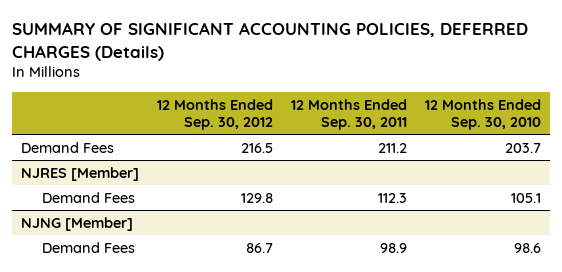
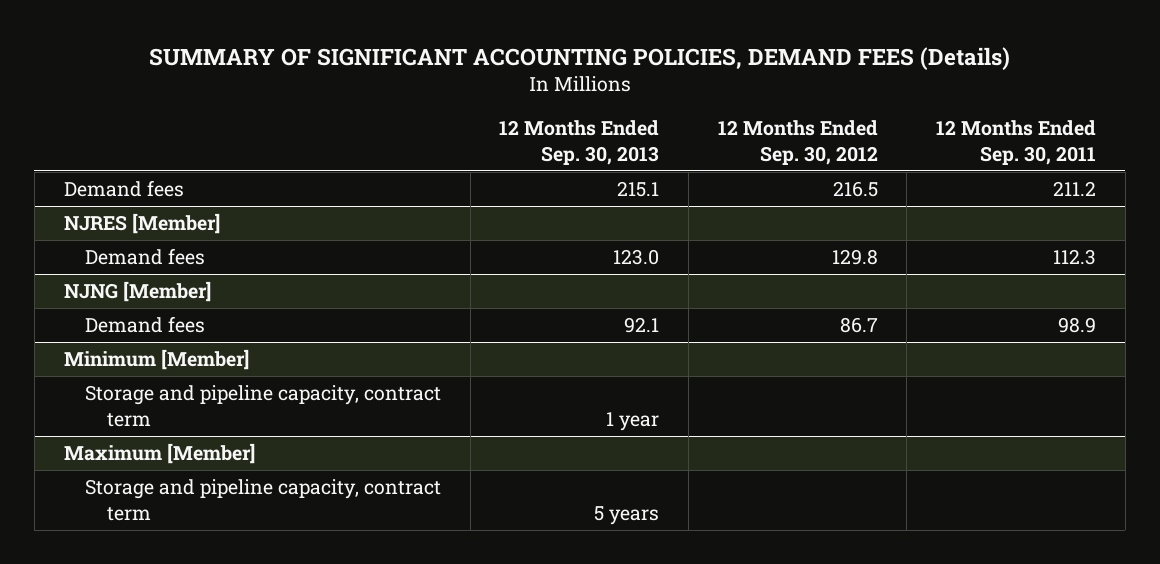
[11,21,528,61] SUMMARY OF SIGNIFICANT ACCOUNTING POLICIES, DEFERRED CHARGES (Details) -> [148,46,1010,70] SUMMARY OF SIGNIFICANT ACCOUNTING POLICIES, DEMAND FEES (Details)
[424,98,541,130] 12 Months Ended Sep. 30, 2010 -> none
none -> [499,120,660,165] 12 Months Ended Sep. 30, 2013
[20,141,114,153] Demand Fees -> [63,180,184,198] Demand fees
[42,191,136,203] Demand Fees -> [85,248,206,266] Demand fees
[42,241,136,253] Demand Fees -> [85,316,206,334] Demand fees
none -> [63,349,249,371] Minimum [Member]
none -> [85,385,442,427] Storage and pipeline capacity, contract term
none -> [63,443,255,465] Maximum [Member]
none -> [85,479,442,521] Storage and pipeline capacity, contract term

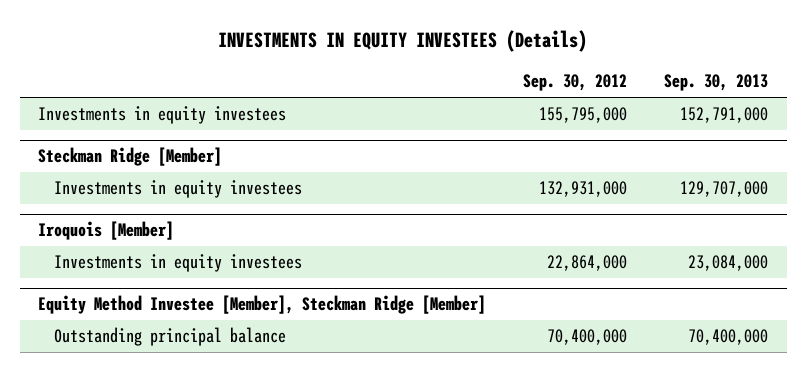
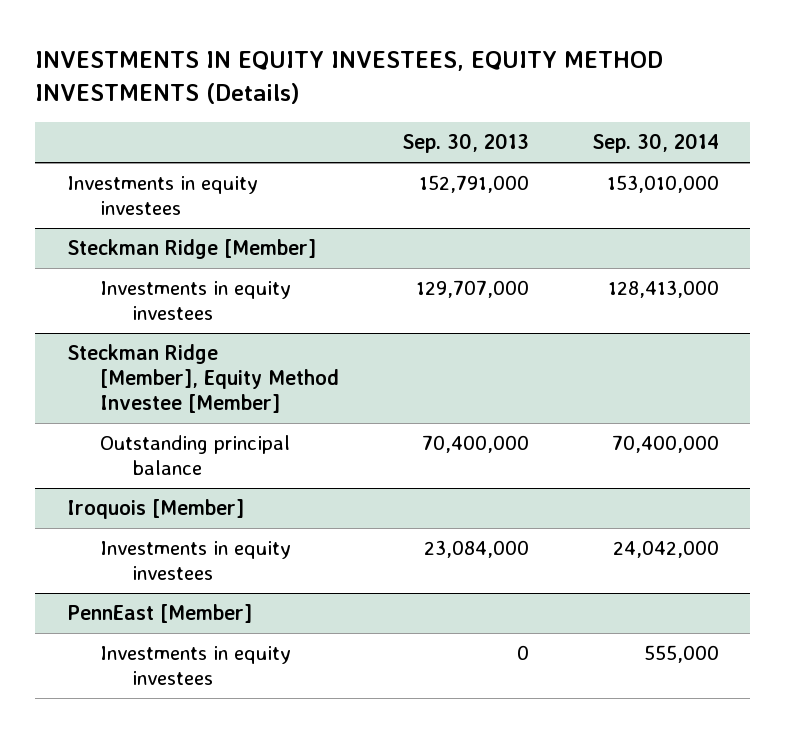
[218,30,588,53] INVESTMENTS IN EQUITY INVESTEES (Details) -> [35,51,664,105] INVESTMENTS IN EQUITY INVESTEES, EQUITY METHOD INVESTMENTS (Details)
[523,74,628,92] Sep. 30, 2012 -> none
none -> [591,133,719,154] Sep. 30, 2014
none -> [66,344,339,414] Steckman Ridge [Member], Equity Method Investee [Member]
none -> [99,435,290,476] Outstanding principal balance
[38,295,487,315] Equity Method Investee [Member], Steckman Ridge [Member] -> none
[54,327,287,347] Outstanding principal balance -> none
none -> [66,604,252,624] PennEast [Member]
none -> [99,646,291,686] Investments in equity investees

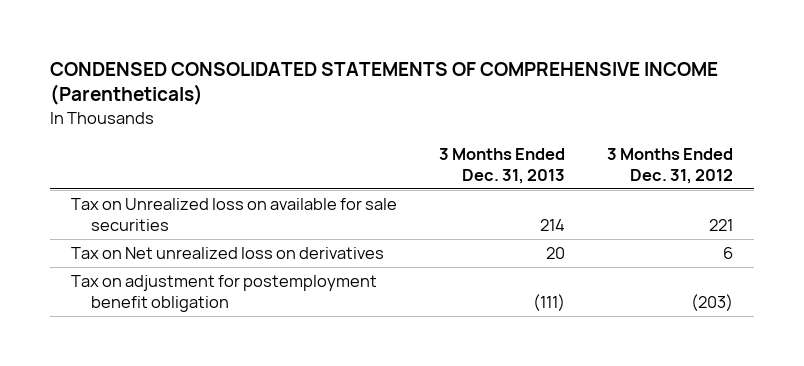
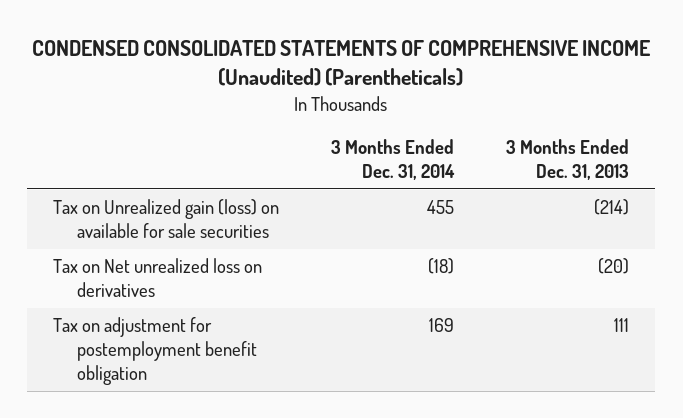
[49,61,718,106] CONDENSED CONSOLIDATED STATEMENTS OF COMPREHENSIVE INCOME (Parentheticals) -> [32,40,652,87] CONDENSED CONSOLIDATED STATEMENTS OF COMPREHENSIVE INCOME (Unaudited) (Parentheticals)
[606,147,733,184] 3 Months Ended Dec. 31, 2012 -> none
none -> [331,139,456,180] 3 Months Ended Dec. 31, 2014
[70,197,397,231] Tax on Unrealized loss on available for sale securities -> [53,199,280,239] Tax on Unrealized gain (loss) on available for sale securities
[539,218,565,231] 214 -> [594,199,630,216] (214)
[545,246,565,259] 20 -> [598,258,630,275] (20)
[532,293,565,311] (111) -> [614,318,630,333] 111

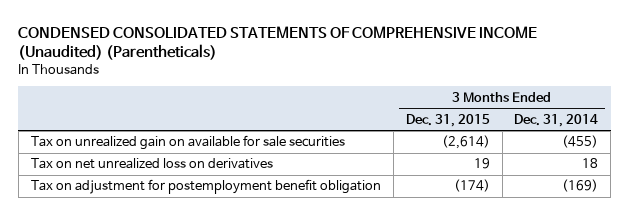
[506,139,630,180] 3 Months Ended Dec. 31, 2013 -> none
none -> [405,113,490,127] Dec. 31, 2015
[53,199,280,239] Tax on Unrealized gain (loss) on available for sale securities -> [30,135,345,151] Tax on unrealized gain on available for sale securities
[427,200,455,215] 455 -> [562,135,599,149] (455)
[53,258,263,298] Tax on Net unrealized loss on derivatives -> [30,158,273,170] Tax on net unrealized loss on derivatives
[428,258,455,275] (18) -> [582,158,599,169] 18
[429,318,455,333] 169 -> [562,179,599,193] (169)

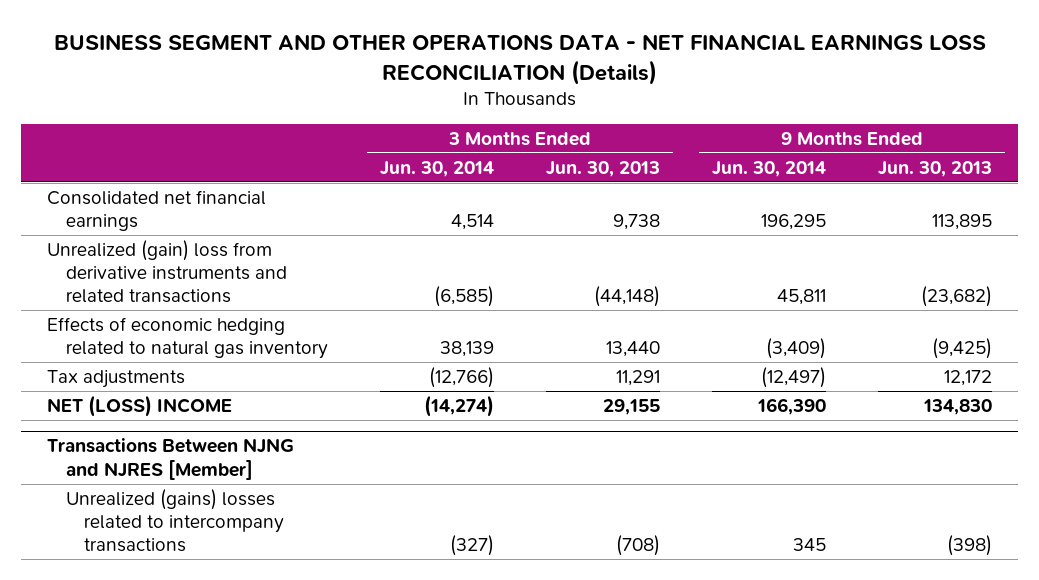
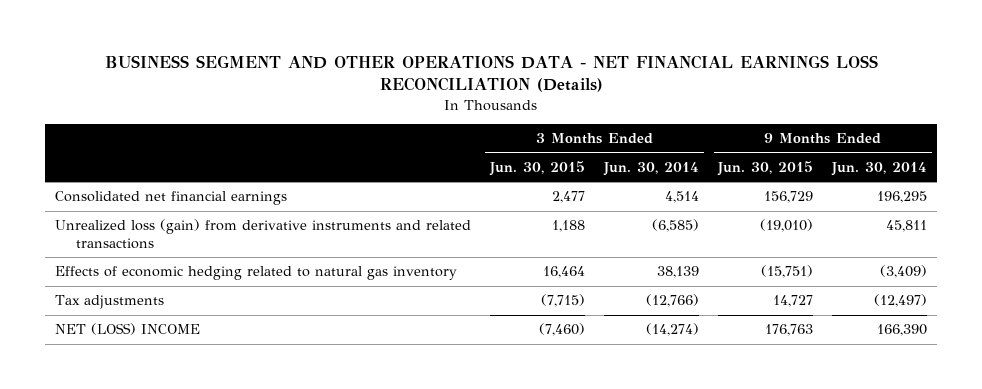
[545,160,660,177] Jun. 30, 2013 -> none
[878,160,993,177] Jun. 30, 2013 -> none
none -> [489,160,586,176] Jun. 30, 2015
none -> [717,160,814,176] Jun. 30, 2015
[47,239,287,304] Unrealized (gain) loss from derivative instruments and related transactions -> [54,219,471,249] Unrealized loss (gain) from derivative instruments and related transactions
[47,438,295,480] Transactions Between NJNG and NJRES [Member] -> none
[65,488,284,553] Unrealized (gains) losses related to intercompany transactions -> none

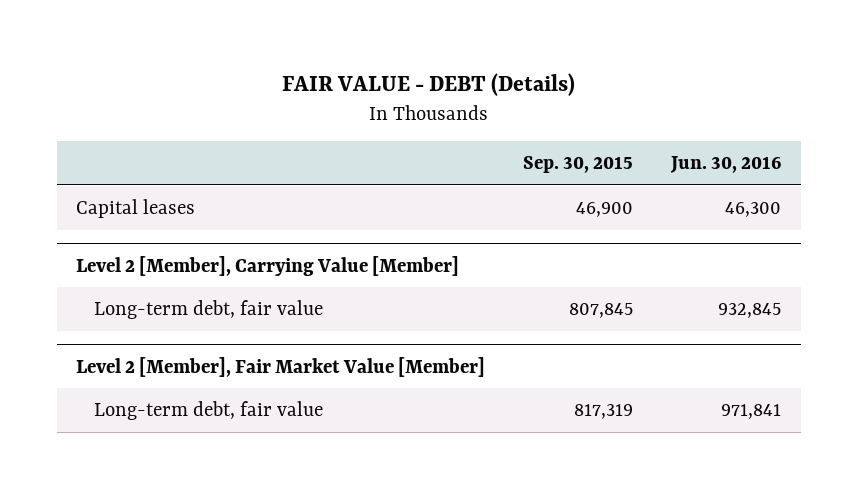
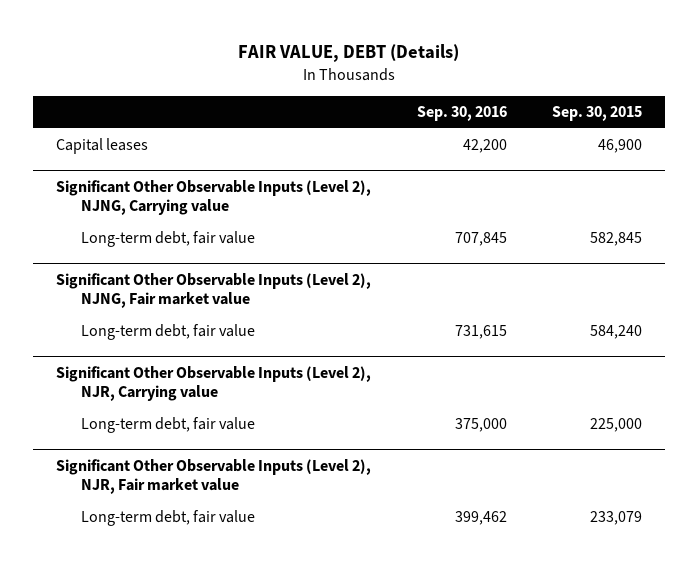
[281,72,575,96] FAIR VALUE - DEBT (Details) -> [238,44,460,63] FAIR VALUE, DEBT (Details)
[670,156,782,174] Jun. 30, 2016 -> none
none -> [416,105,507,121] Sep. 30, 2016
[76,255,460,276] Level 2 [Member], Carrying Value [Member] -> none
[76,356,486,377] Level 2 [Member], Fair Market Value [Member] -> none
none -> [56,179,372,216] Significant Other Observable Inputs (Level 2), NJNG, Carrying value
[569,302,634,318] 807,845 -> [590,232,643,247] 582,845
none -> [56,272,372,309] Significant Other Observable Inputs (Level 2), NJNG, Fair market value
[574,403,634,419] 817,319 -> [590,325,643,340] 584,240
none -> [56,365,372,402] Significant Other Observable Inputs (Level 2), NJR, Carrying value
none -> [80,417,255,434] Long-term debt, fair value
none -> [56,458,372,495] Significant Other Observable Inputs (Level 2), NJR, Fair market value
none -> [80,510,255,527] Long-term debt, fair value

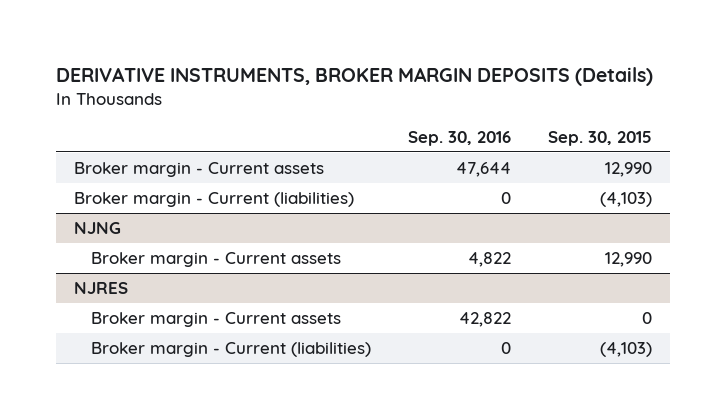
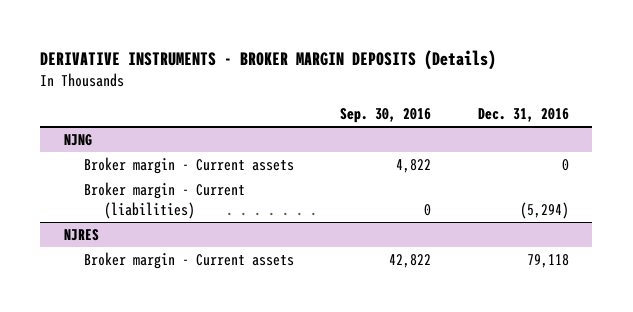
[55,66,653,86] DERIVATIVE INSTRUMENTS, BROKER MARGIN DEPOSITS (Details) -> [40,49,497,70] DERIVATIVE INSTRUMENTS - BROKER MARGIN DEPOSITS (Details)
[547,130,652,146] Sep. 30, 2015 -> none
none -> [478,108,570,123] Dec. 31, 2016
[74,162,325,178] Broker margin - Current assets -> none
[74,192,355,208] Broker margin - Current (liabilities) -> none
none -> [83,181,245,219] Broker margin - Current (liabilities)
[91,342,372,358] Broker margin - Current (liabilities) -> none

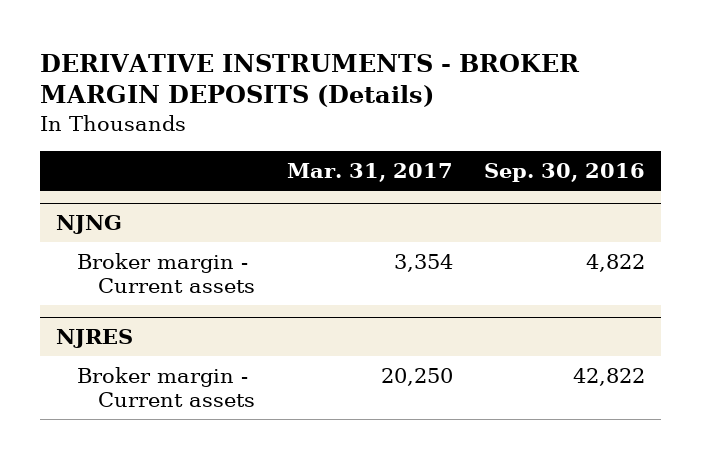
[478,108,570,123] Dec. 31, 2016 -> none
none -> [286,163,453,183] Mar. 31, 2017
[83,181,245,219] Broker margin - Current (liabilities) -> none

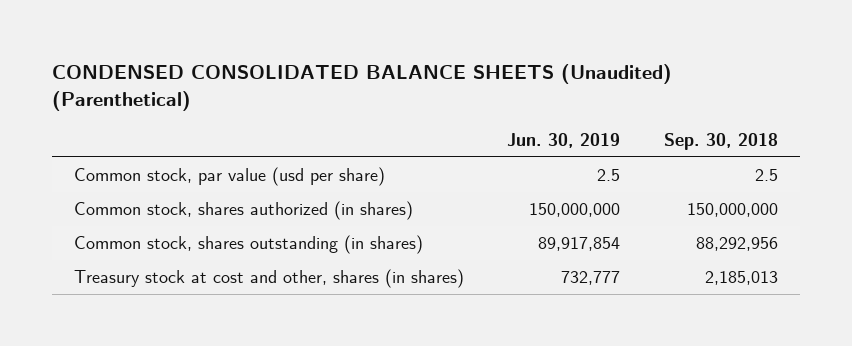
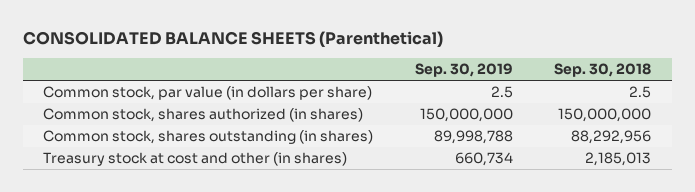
[52,64,673,111] CONDENSED CONSOLIDATED BALANCE SHEETS (Unaudited) (Parenthetical) -> [22,31,443,48] CONSOLIDATED BALANCE SHEETS (Parenthetical)
[507,133,621,149] Jun. 30, 2019 -> none
none -> [414,63,513,78] Sep. 30, 2019
[73,166,385,186] Common stock, par value (usd per share) -> [43,86,373,101] Common stock, par value (in dollars per share)
[73,268,464,288] Treasury stock at cost and other, shares (in shares) -> [43,152,348,167] Treasury stock at cost and other (in shares)

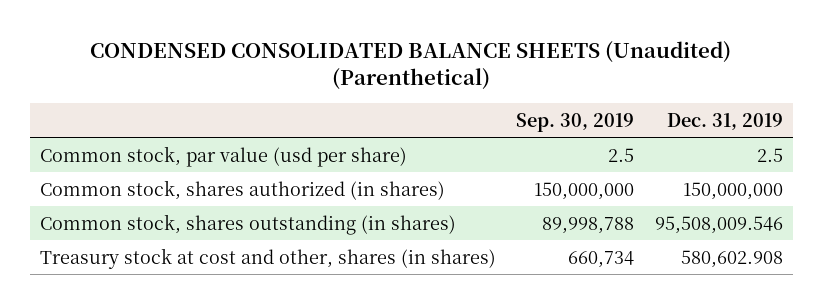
[22,31,443,48] CONSOLIDATED BALANCE SHEETS (Parenthetical) -> [90,40,732,91] CONDENSED CONSOLIDATED BALANCE SHEETS (Unaudited) (Parenthetical)
[554,63,652,78] Sep. 30, 2018 -> none
none -> [666,112,783,130] Dec. 31, 2019
[43,86,373,101] Common stock, par value (in dollars per share) -> [40,145,408,167] Common stock, par value (usd per share)
[43,152,348,167] Treasury stock at cost and other (in shares) -> [40,247,497,269] Treasury stock at cost and other, shares (in shares)

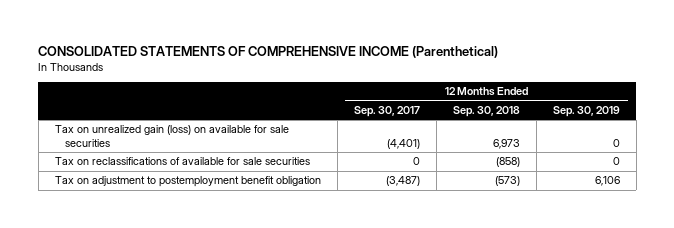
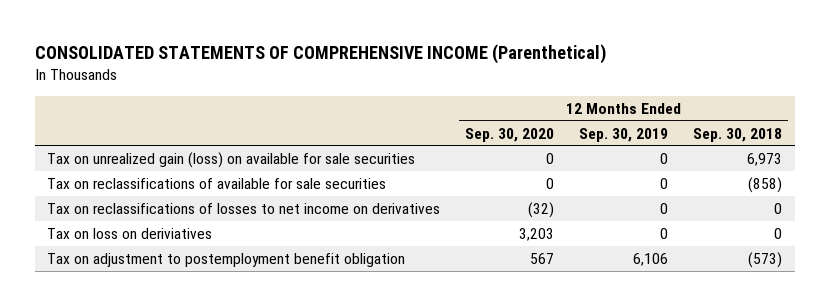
[353,105,420,117] Sep. 30, 2017 -> none
none -> [465,127,555,142] Sep. 30, 2020
none -> [47,202,441,214] Tax on reclassifications of losses to net income on derivatives
none -> [47,227,213,239] Tax on loss on deriviatives

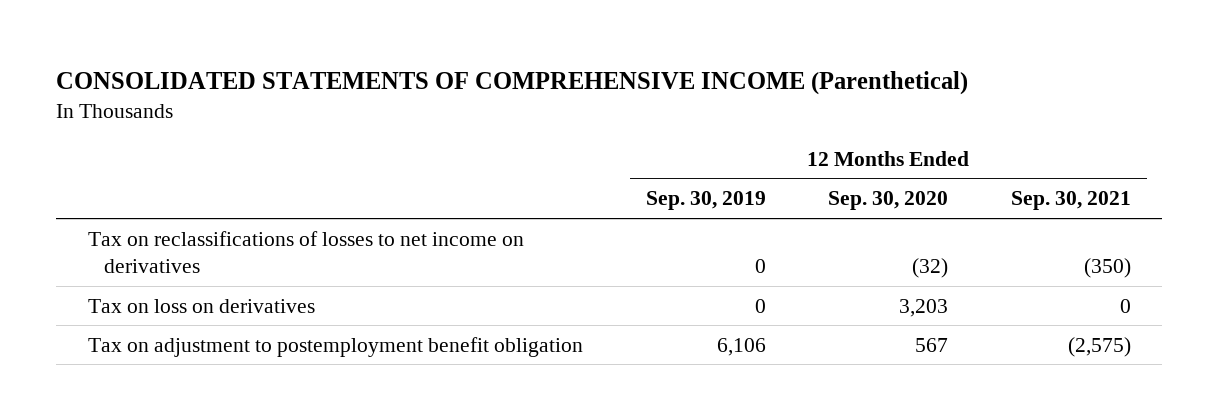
[693,127,783,142] Sep. 30, 2018 -> none
none -> [1011,191,1132,211] Sep. 30, 2021
[47,151,416,168] Tax on unrealized gain (loss) on available for sale securities -> none
[47,177,387,189] Tax on reclassifications of available for sale securities -> none
[47,227,213,239] Tax on loss on deriviatives -> [87,298,315,313] Tax on loss on derivatives

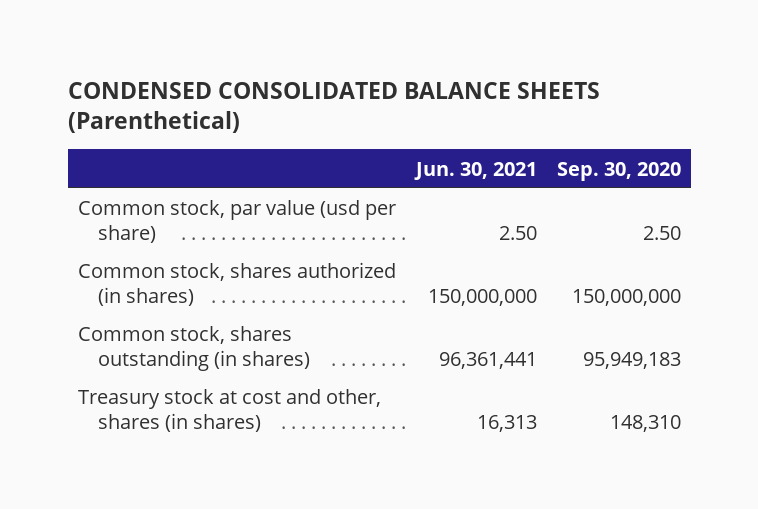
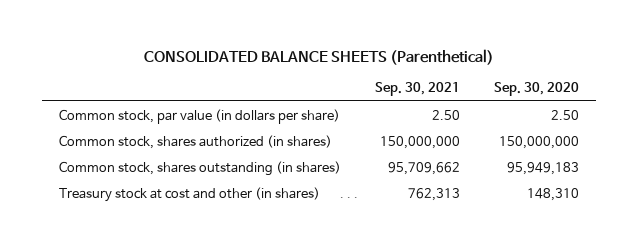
[67,81,600,134] CONDENSED CONSOLIDATED BALANCE SHEETS (Parenthetical) -> [143,49,494,66] CONSOLIDATED BALANCE SHEETS (Parenthetical)
[413,161,537,180] Jun. 30, 2021 -> none
none -> [374,82,460,97] Sep. 30, 2021
[77,200,396,243] Common stock, par value (usd per share) -> [59,108,341,124] Common stock, par value (in dollars per share)
[77,389,381,432] Treasury stock at cost and other, shares (in shares) -> [59,186,321,202] Treasury stock at cost and other (in shares)

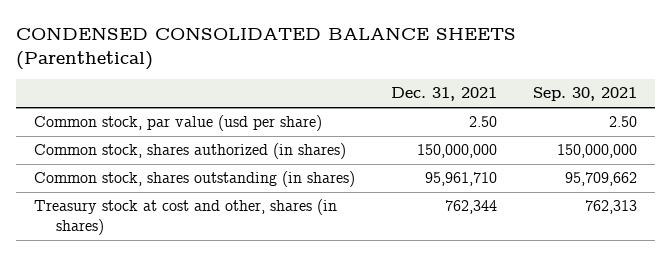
[143,49,494,66] CONSOLIDATED BALANCE SHEETS (Parenthetical) -> [15,26,516,70] CONDENSED CONSOLIDATED BALANCE SHEETS (Parenthetical)
[493,82,579,97] Sep. 30, 2020 -> none
none -> [391,87,498,102] Dec. 31, 2021
[59,108,341,124] Common stock, par value (in dollars per share) -> [33,115,322,132] Common stock, par value (usd per share)
[59,186,321,202] Treasury stock at cost and other (in shares) -> [33,199,337,235] Treasury stock at cost and other, shares (in shares)

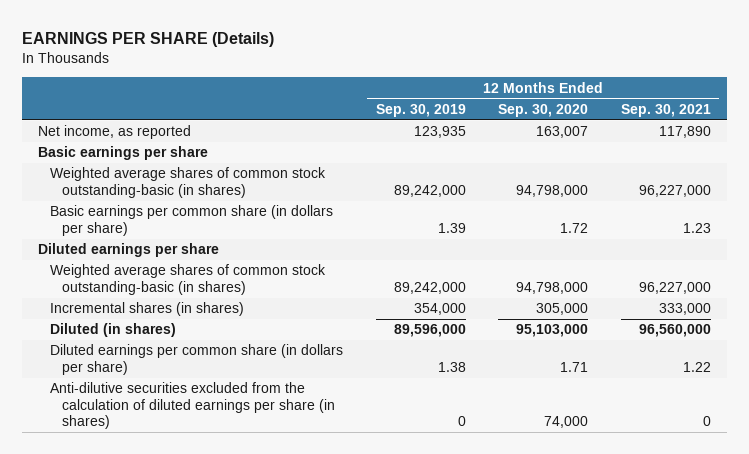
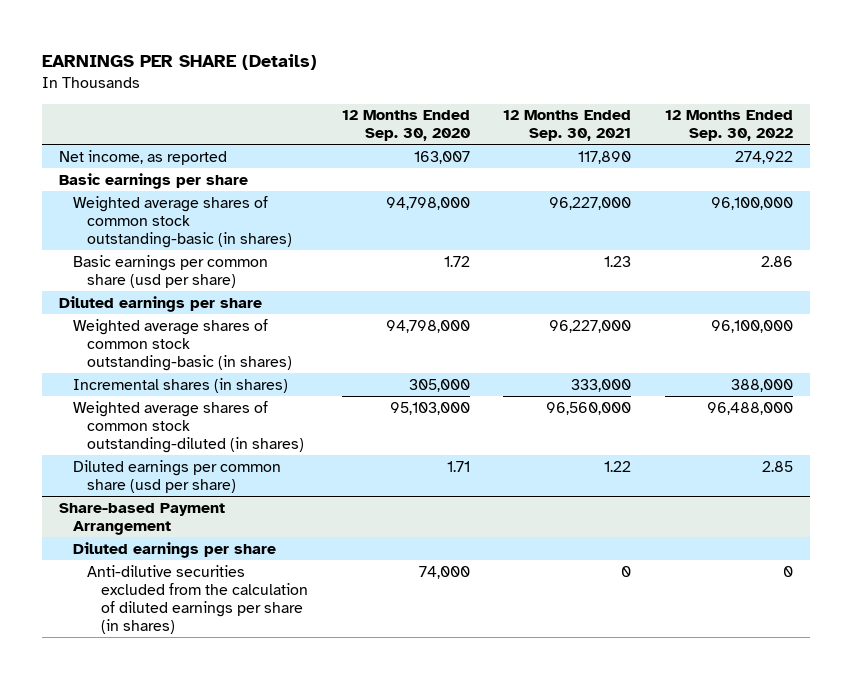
[375,103,466,117] Sep. 30, 2019 -> none
none -> [664,110,793,142] 12 Months Ended Sep. 30, 2022
[49,205,333,236] Basic earnings per common share (in dollars per share) -> [73,254,269,288] Basic earnings per common share (usd per share)
[49,323,176,338] Diluted (in shares) -> [73,400,305,453] Weighted average shares of common stock outstanding-diluted (in shares)
[49,344,343,375] Diluted earnings per common share (in dollars per share) -> [73,459,282,493] Diluted earnings per common share (usd per share)
none -> [59,502,226,535] Share-based Payment Arrangement
none -> [73,541,277,558] Diluted earnings per share

